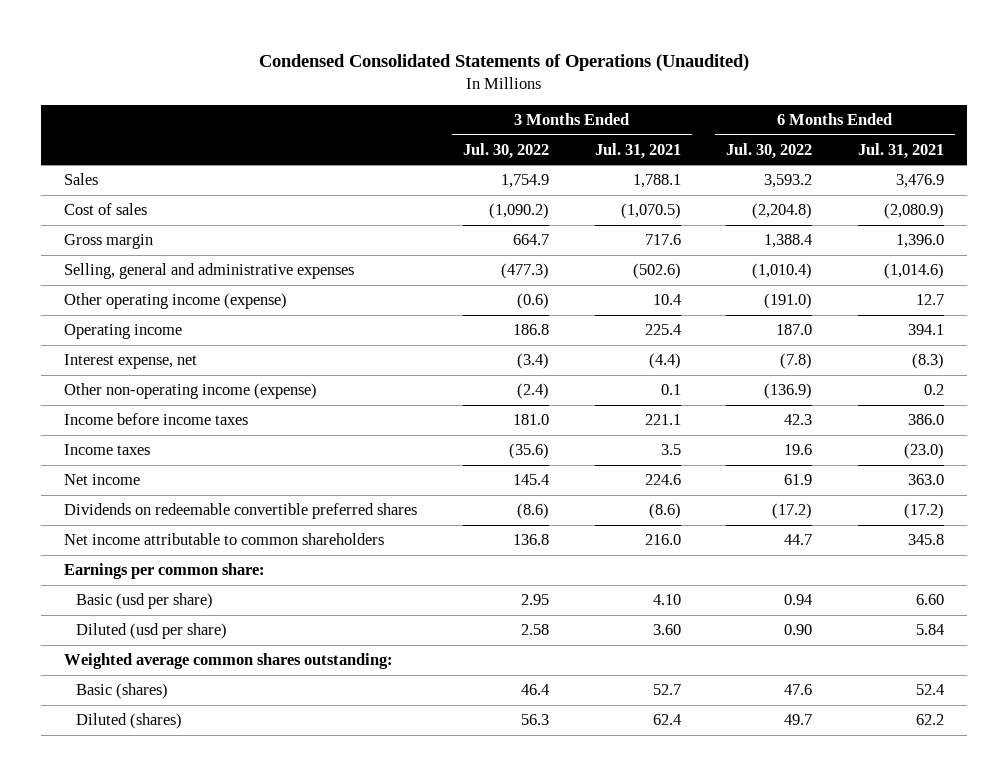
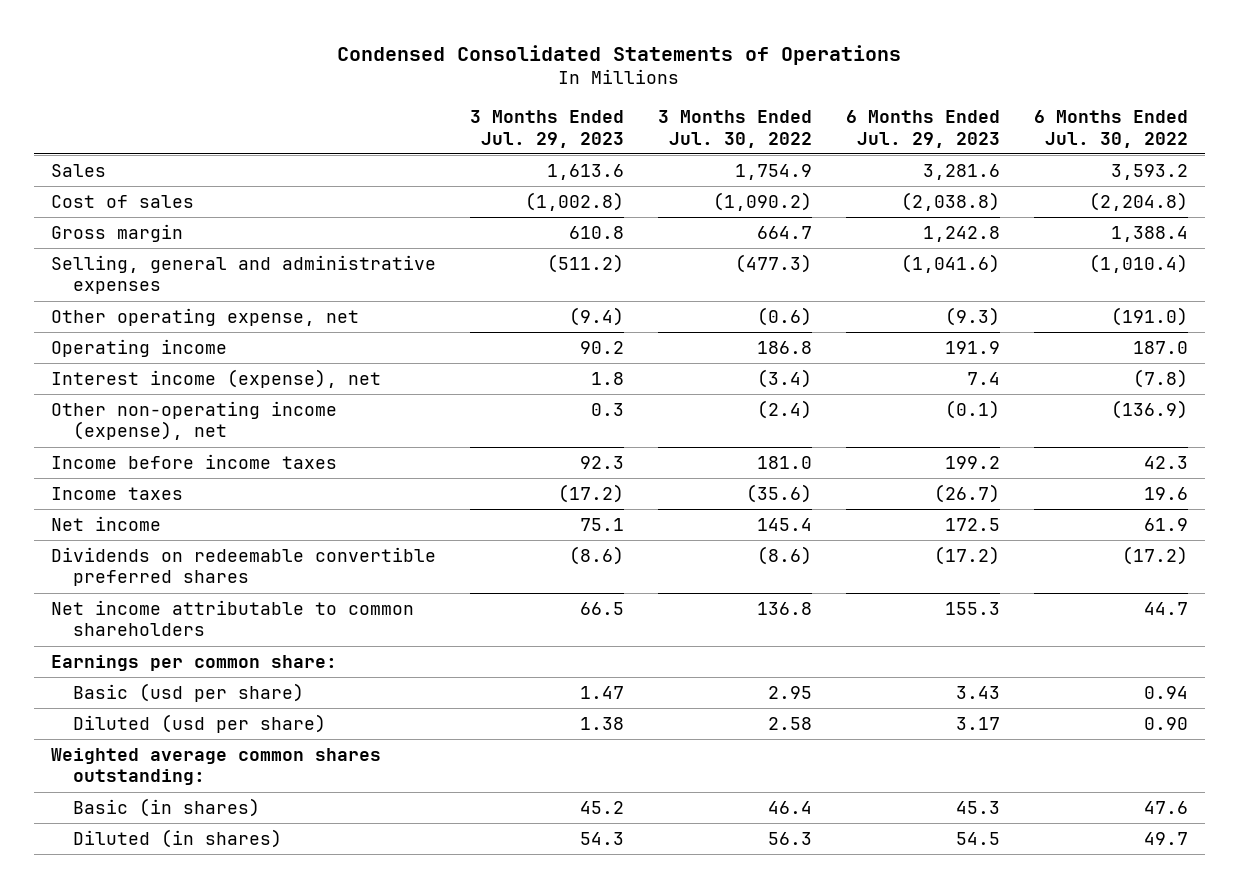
[259,53,750,71] Condensed Consolidated Statements of Operations (Unaudited) -> [337,44,902,65] Condensed Consolidated Statements of Operations
[594,142,681,159] Jul. 31, 2021 -> none
[858,142,945,159] Jul. 31, 2021 -> none
none -> [469,110,624,148] 3 Months Ended Jul. 29, 2023
none -> [845,110,1000,148] 6 Months Ended Jul. 29, 2023
[64,293,288,310] Other operating income (expense) -> [50,307,359,326] Other operating expense, net
[64,354,198,370] Interest expense, net -> [50,368,381,388] Interest income (expense), net
[64,383,318,400] Other non-operating income (expense) -> [50,400,337,441] Other non-operating income (expense), net
[76,683,169,700] Basic (shares) -> [73,797,261,817] Basic (in shares)
[76,713,183,730] Diluted (shares) -> [73,828,283,848] Diluted (in shares)

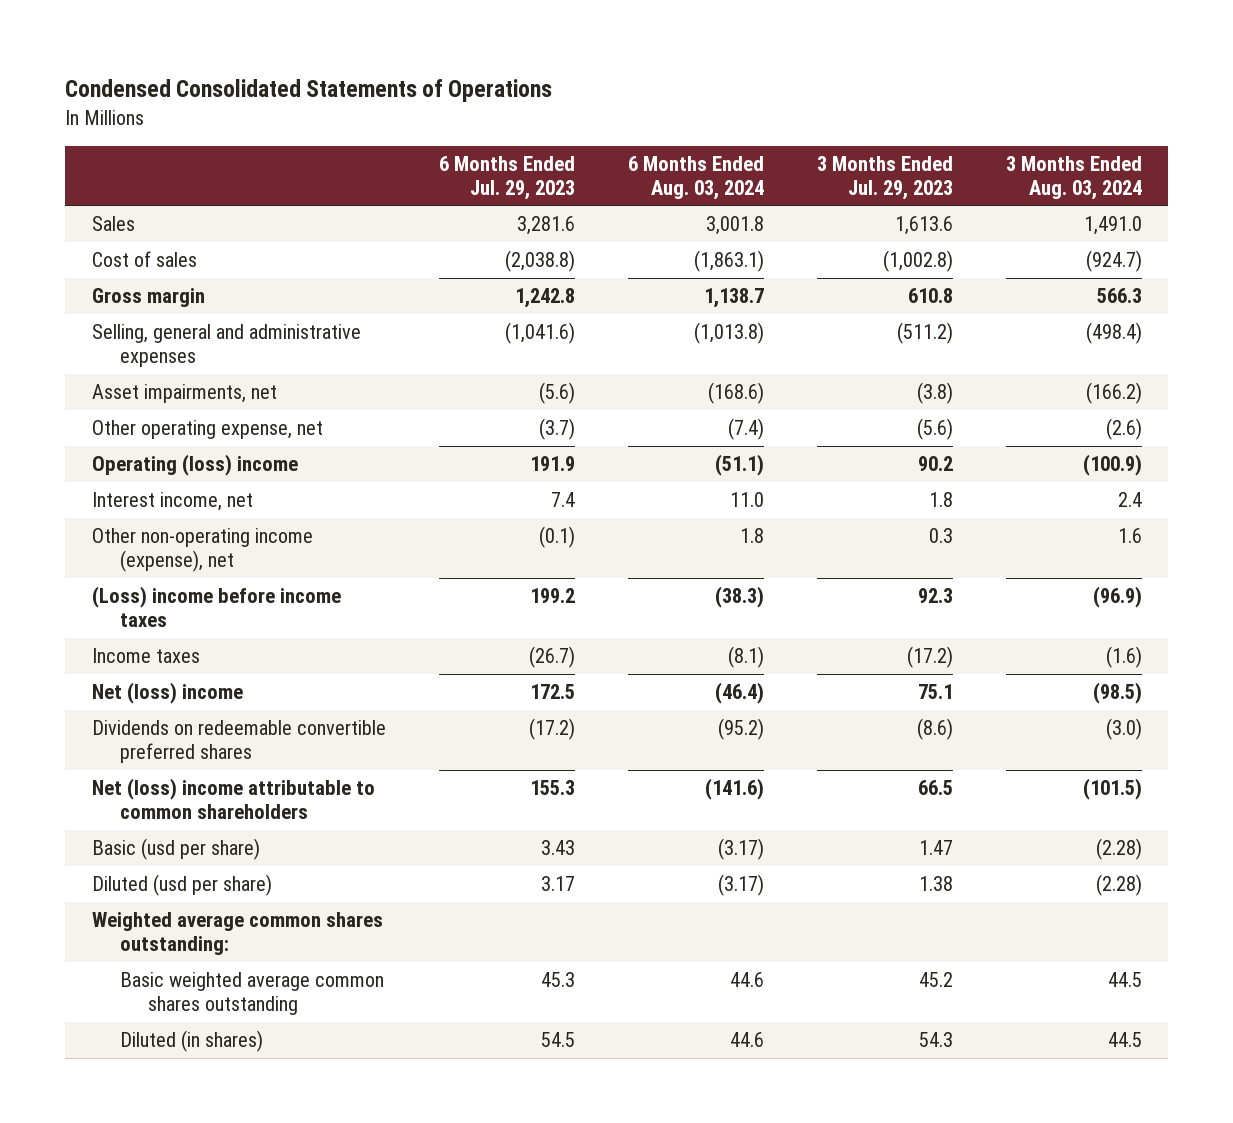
[657,110,812,148] 3 Months Ended Jul. 30, 2022 -> none
[1033,110,1188,148] 6 Months Ended Jul. 30, 2022 -> none
none -> [627,155,764,200] 6 Months Ended Aug. 03, 2024
none -> [1005,155,1142,200] 3 Months Ended Aug. 03, 2024
none -> [91,384,277,404] Asset impairments, net
[568,306,624,326] (9.4) -> [916,418,953,441] (5.6)
[944,306,1000,326] (9.3) -> [538,418,575,441] (3.7)
[50,338,227,357] Operating income -> [91,454,298,477] Operating (loss) income
[50,368,381,388] Interest income (expense), net -> [91,492,253,512] Interest income, net
[50,453,337,469] Income before income taxes -> [91,586,341,628] (Loss) income before income taxes
[50,515,161,531] Net income -> [91,682,243,705] Net (loss) income
[50,654,337,671] Earnings per common share: -> none
[50,599,414,637] Net income attributable to common shareholders -> [91,778,375,820] Net (loss) income attributable to common shareholders
[73,797,261,817] Basic (in shares) -> [119,972,384,1016] Basic weighted average common shares outstanding

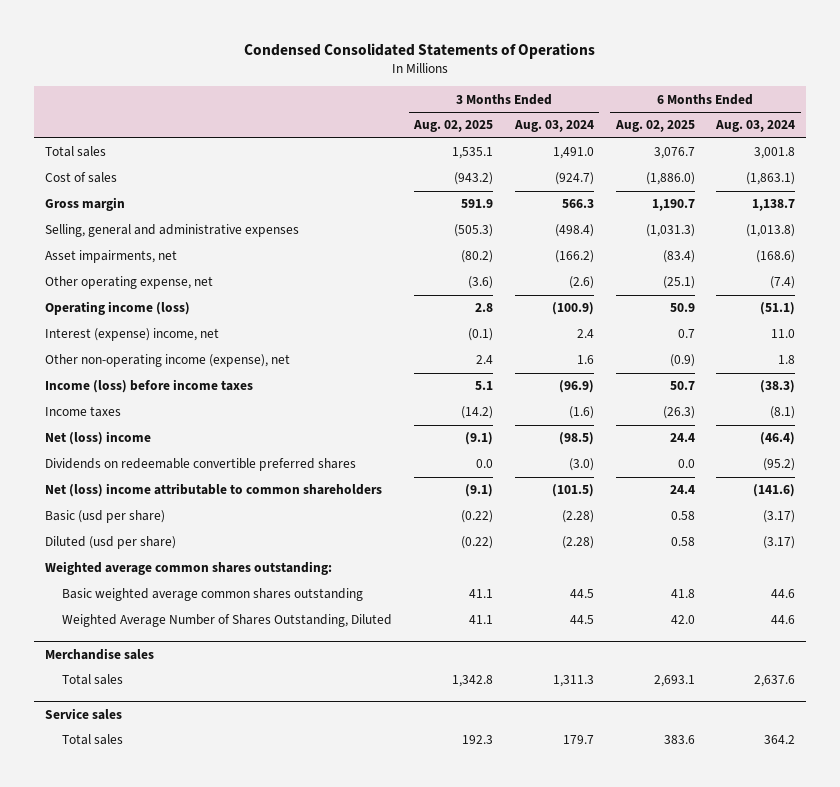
[438,155,575,200] 6 Months Ended Jul. 29, 2023 -> none
[816,155,953,200] 3 Months Ended Jul. 29, 2023 -> none
none -> [413,120,494,133] Aug. 02, 2025
none -> [614,120,695,133] Aug. 02, 2025
[91,216,135,232] Sales -> [44,146,106,158] Total sales
[91,454,298,477] Operating (loss) income -> [44,301,190,316] Operating income (loss)
[91,492,253,512] Interest income, net -> [44,328,219,342] Interest (expense) income, net
[91,586,341,628] (Loss) income before income taxes -> [44,379,253,394] Income (loss) before income taxes
[119,1030,263,1053] Diluted (in shares) -> [62,614,393,628] Weighted Average Number of Shares Outstanding, Diluted
none -> [44,647,154,660] Merchandise sales
none -> [62,674,124,686] Total sales
none -> [44,707,122,720] Service sales
none -> [62,734,124,746] Total sales

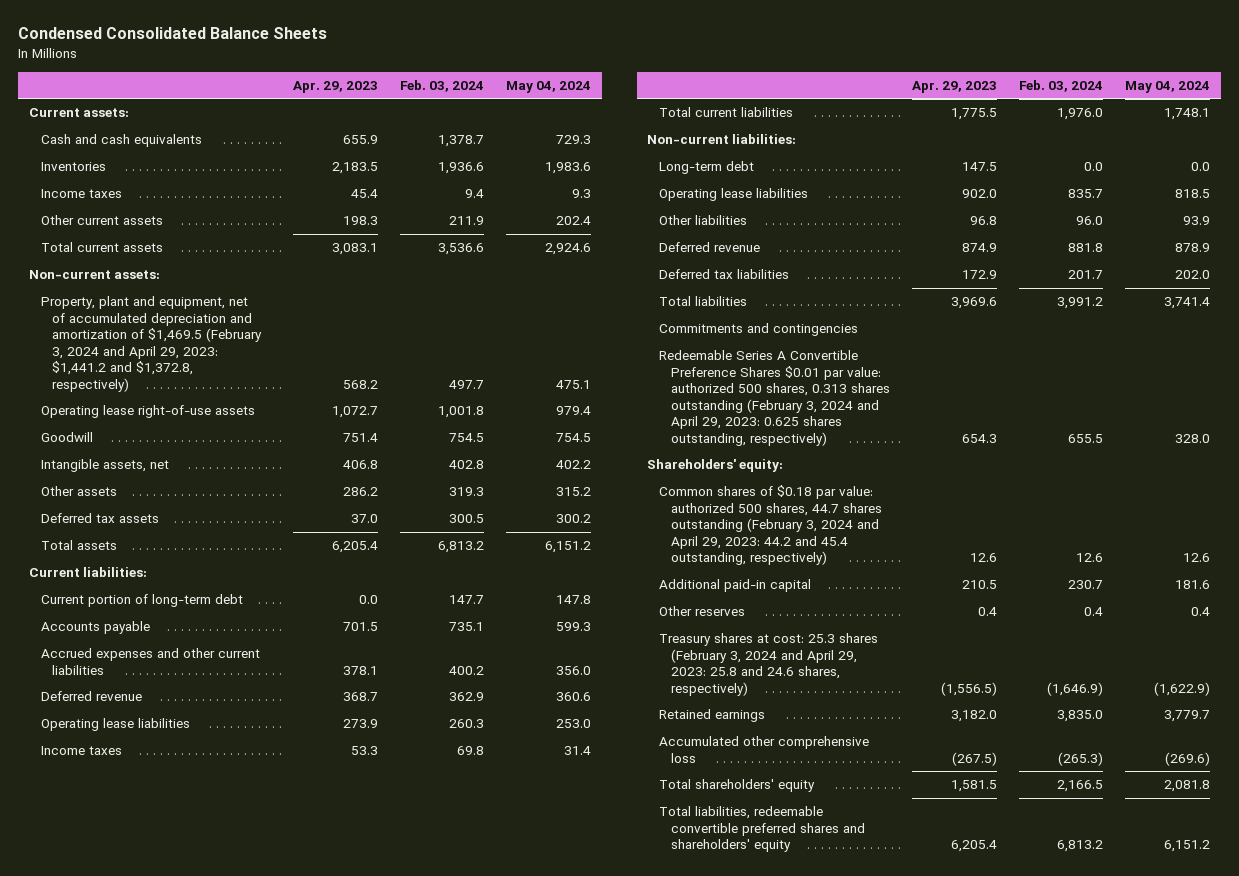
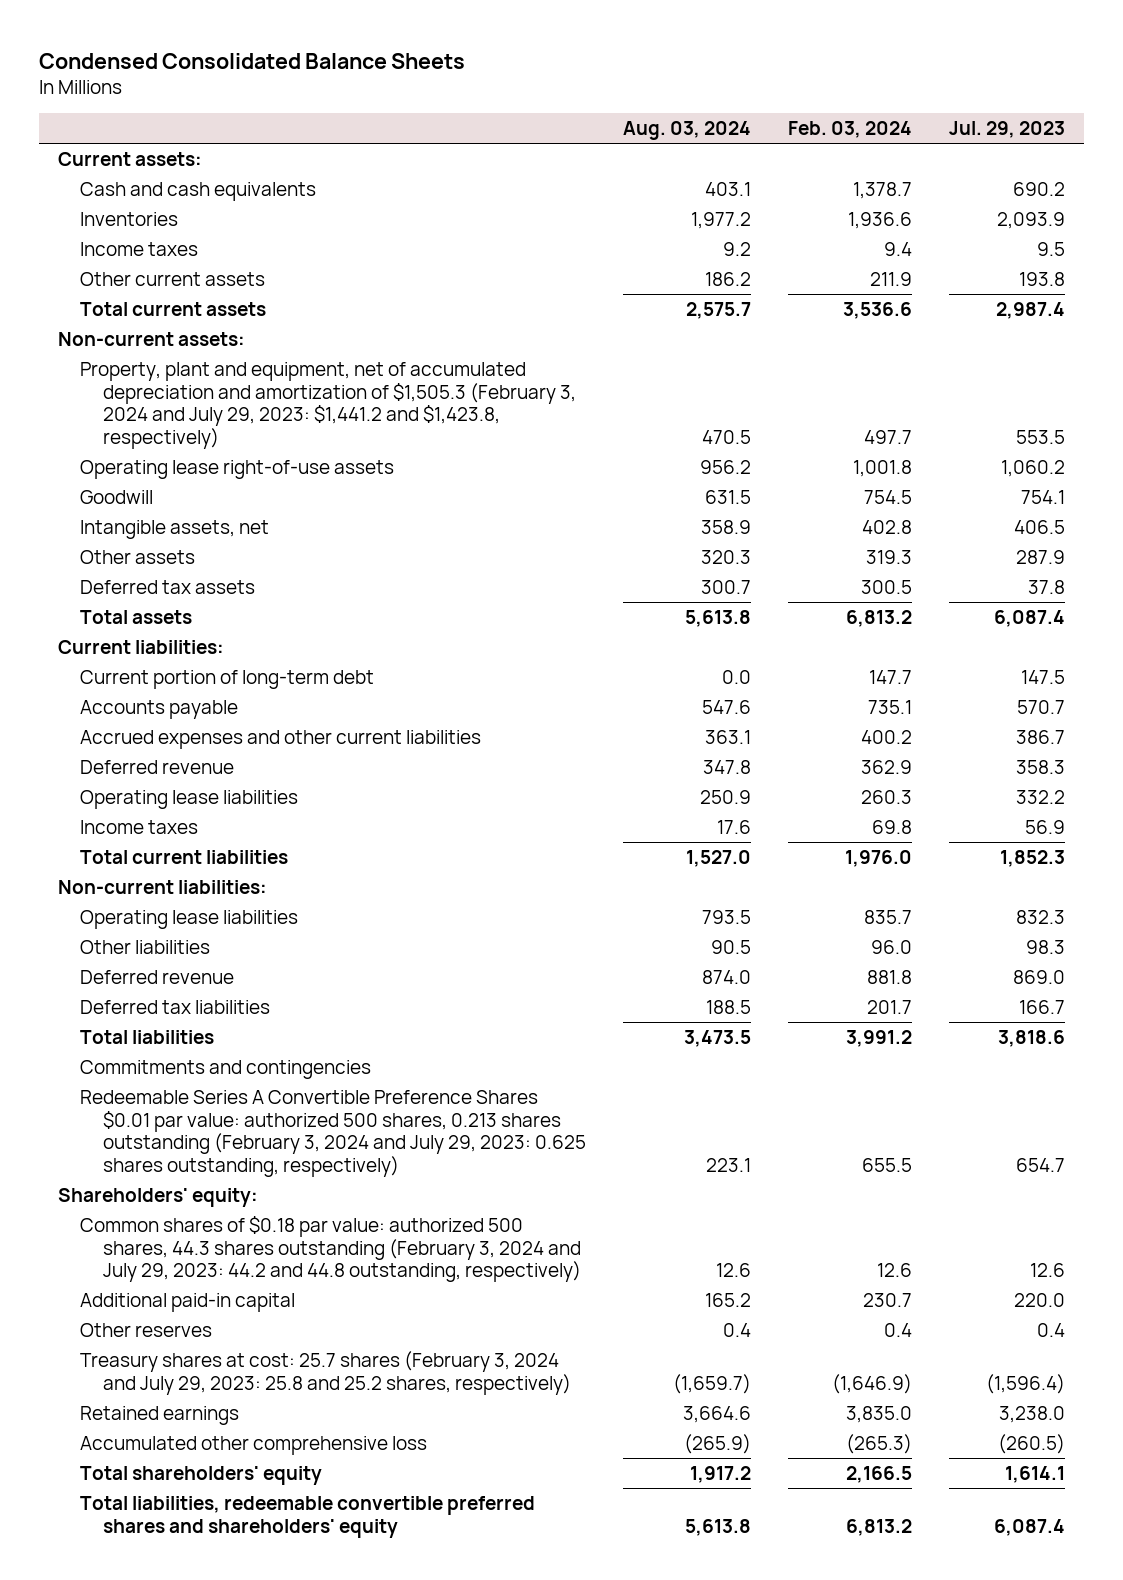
[293,80,379,93] Apr. 29, 2023 -> none
[506,80,592,93] May 04, 2024 -> none
none -> [623,121,752,141] Aug. 03, 2024
none -> [949,121,1066,139] Jul. 29, 2023
[40,296,263,392] Property, plant and equipment, net of accumulated depreciation and amortization of $1,469.5 (February 3, 2024 and April 29, 2023: $1,441.2 and $1,372.8, respectively) -> [80,361,576,449] Property, plant and equipment, net of accumulated depreciation and amortization of $1,505.3 (February 3, 2024 and July 29, 2023: $1,441.2 and $1,423.8, respectively)
[659,161,755,175] Long-term debt -> none
[659,350,890,446] Redeemable Series A Convertible Preference Shares $0.01 par value: authorized 500 shares, 0.313 shares outstanding (February 3, 2024 and April 29, 2023: 0.625 shares outstanding, respectively) -> [80,1089,586,1177] Redeemable Series A Convertible Preference Shares $0.01 par value: authorized 500 shares, 0.213 shares outstanding (February 3, 2024 and July 29, 2023: 0.625 shares outstanding, respectively)
[659,485,882,566] Common shares of $0.18 par value: authorized 500 shares, 44.7 shares outstanding (February 3, 2024 and April 29, 2023: 44.2 and 45.4 outstanding, respectively) -> [80,1215,581,1283] Common shares of $0.18 par value: authorized 500 shares, 44.3 shares outstanding (February 3, 2024 and July 29, 2023: 44.2 and 44.8 outstanding, respectively)
[659,633,879,696] Treasury shares at cost: 25.3 shares (February 3, 2024 and April 29, 2023: 25.8 and 24.6 shares, respectively) -> [80,1350,571,1395] Treasury shares at cost: 25.7 shares (February 3, 2024 and July 29, 2023: 25.8 and 25.2 shares, respectively)

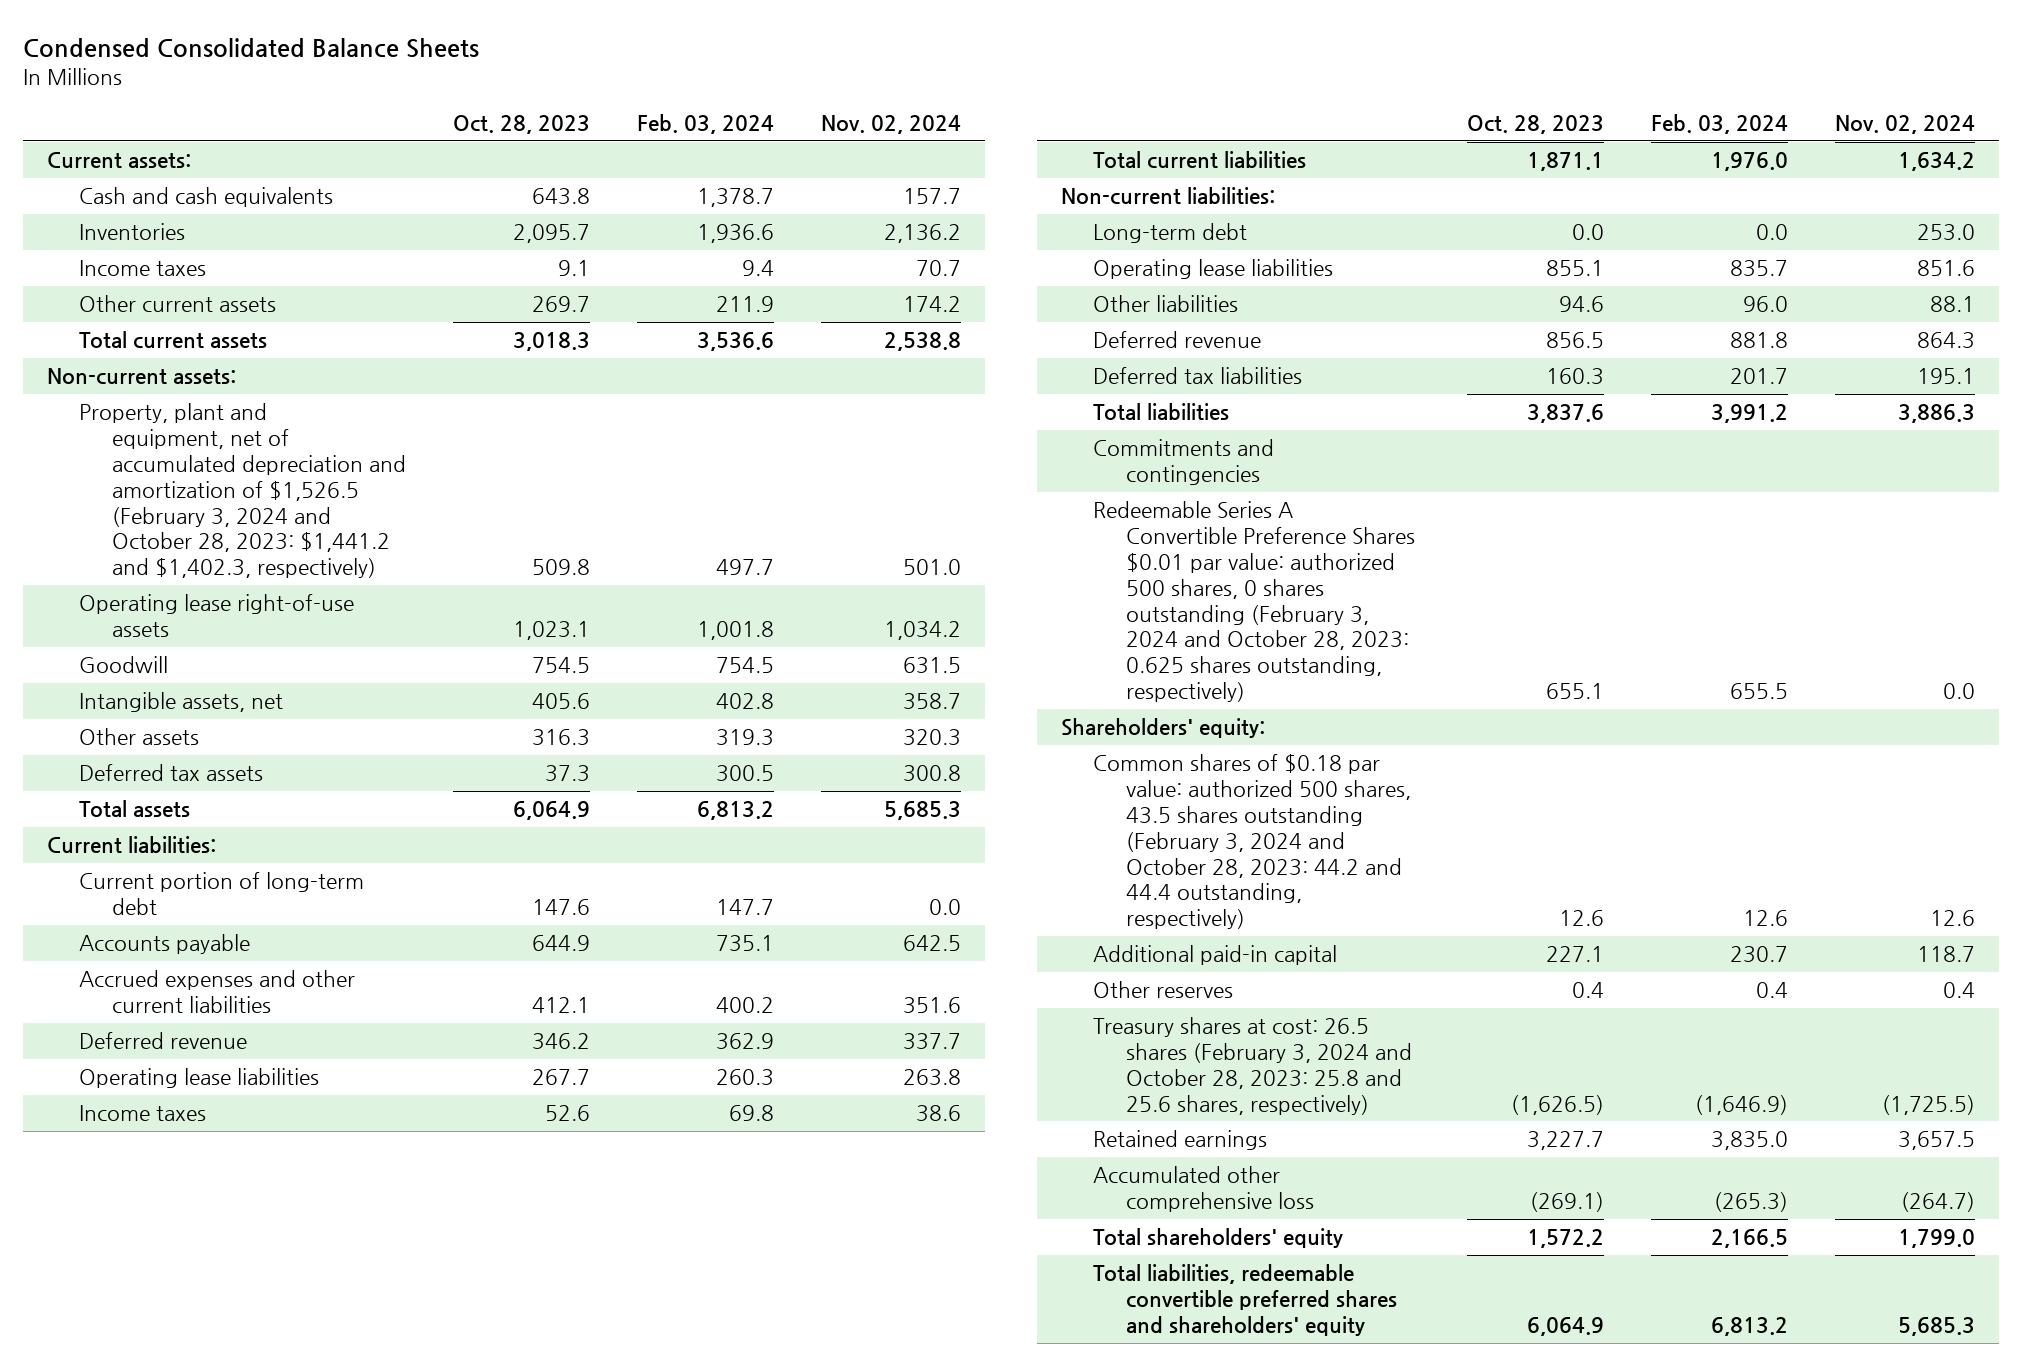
[623,121,752,141] Aug. 03, 2024 -> none
[949,121,1066,139] Jul. 29, 2023 -> none
none -> [452,115,590,135] Oct. 28, 2023
none -> [821,115,962,135] Nov. 02, 2024
[80,361,576,449] Property, plant and equipment, net of accumulated depreciation and amortization of $1,505.3 (February 3, 2024 and July 29, 2023: $1,441.2 and $1,423.8, respectively) -> [79,403,406,579] Property, plant and equipment, net of accumulated depreciation and amortization of $1,526.5 (February 3, 2024 and October 28, 2023: $1,441.2 and $1,402.3, respectively)
none -> [1093,223,1248,244] Long-term debt
[80,1089,586,1177] Redeemable Series A Convertible Preference Shares $0.01 par value: authorized 500 shares, 0.213 shares outstanding (February 3, 2024 and July 29, 2023: 0.625 shares outstanding, respectively) -> [1093,501,1415,703] Redeemable Series A Convertible Preference Shares $0.01 par value: authorized 500 shares, 0 shares outstanding (February 3, 2024 and October 28, 2023: 0.625 shares outstanding, respectively)
[80,1215,581,1283] Common shares of $0.18 par value: authorized 500 shares, 44.3 shares outstanding (February 3, 2024 and July 29, 2023: 44.2 and 44.8 outstanding, respectively) -> [1093,754,1411,930] Common shares of $0.18 par value: authorized 500 shares, 43.5 shares outstanding (February 3, 2024 and October 28, 2023: 44.2 and 44.4 outstanding, respectively)
[80,1350,571,1395] Treasury shares at cost: 25.7 shares (February 3, 2024 and July 29, 2023: 25.8 and 25.2 shares, respectively) -> [1093,1017,1412,1115] Treasury shares at cost: 26.5 shares (February 3, 2024 and October 28, 2023: 25.8 and 25.6 shares, respectively)

